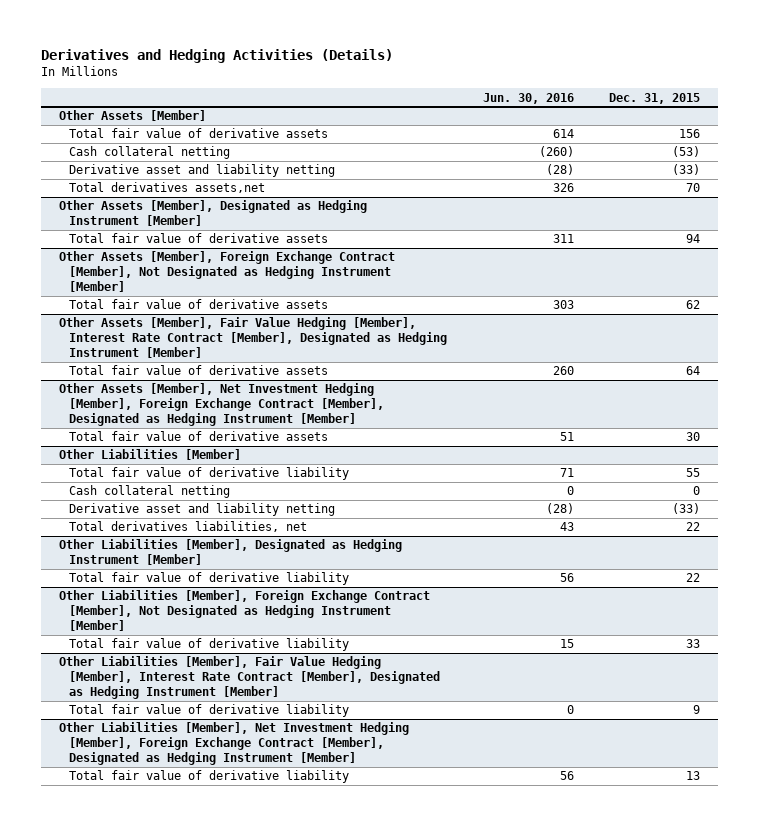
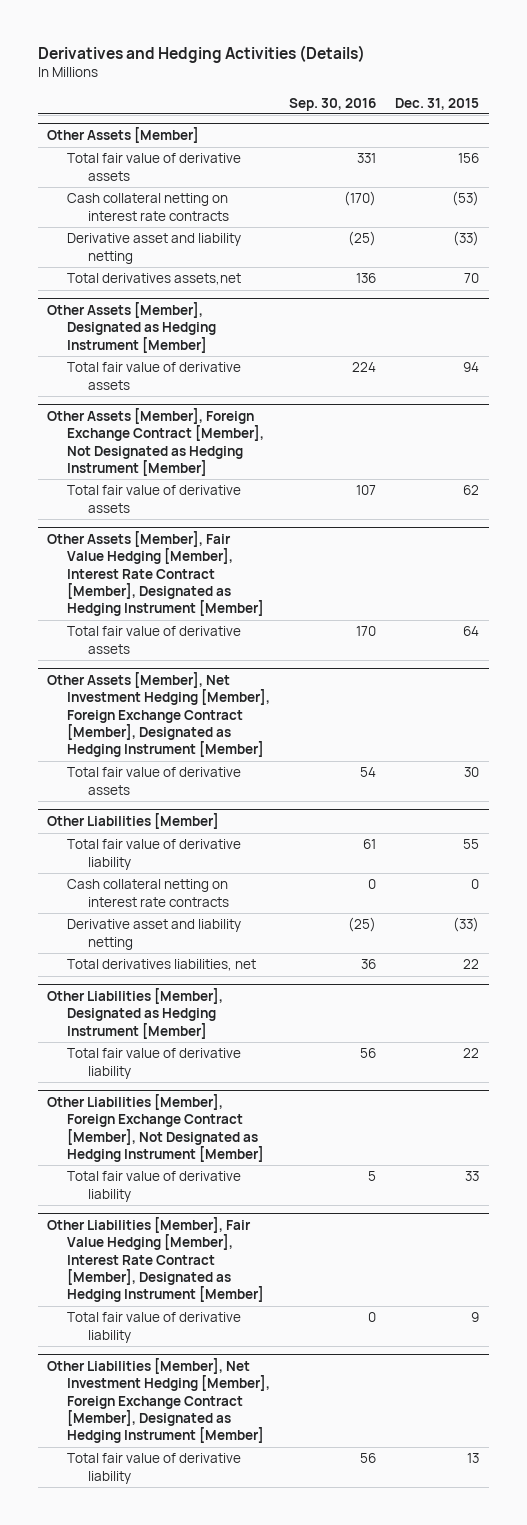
[482,92,574,104] Jun. 30, 2016 -> none
none -> [289,97,377,111] Sep. 30, 2016
[68,146,230,160] Cash collateral netting -> [67,193,229,221] Cash collateral netting on interest rate contracts
[68,485,230,499] Cash collateral netting -> [67,879,229,907] Cash collateral netting on interest rate contracts

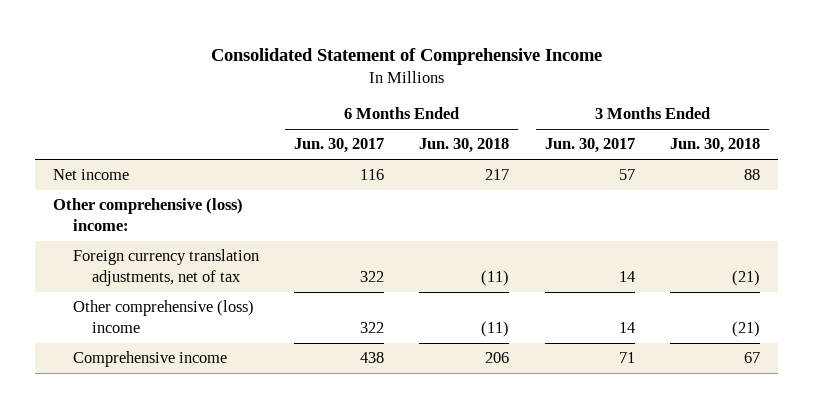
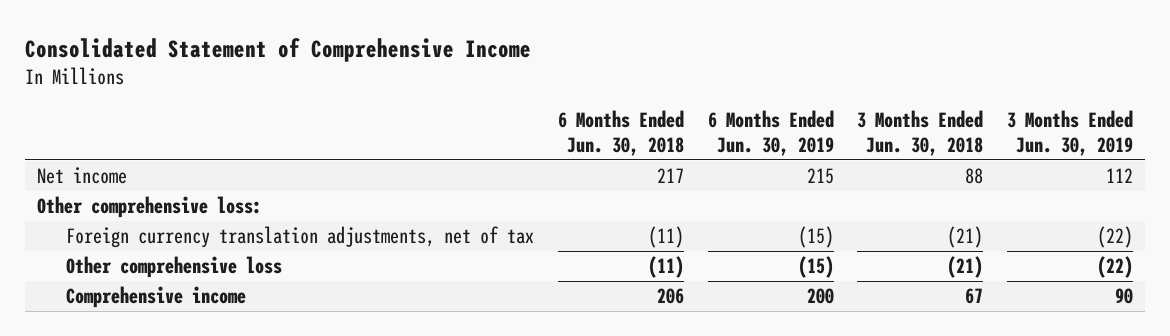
[294,138,385,154] Jun. 30, 2017 -> none
[544,138,635,154] Jun. 30, 2017 -> none
none -> [707,109,834,156] 6 Months Ended Jun. 30, 2019
none -> [1007,109,1134,156] 3 Months Ended Jun. 30, 2019
[53,198,244,232] Other comprehensive (loss) income: -> [36,196,262,219] Other comprehensive loss:
[72,300,254,334] Other comprehensive (loss) income -> [65,256,282,279] Other comprehensive loss

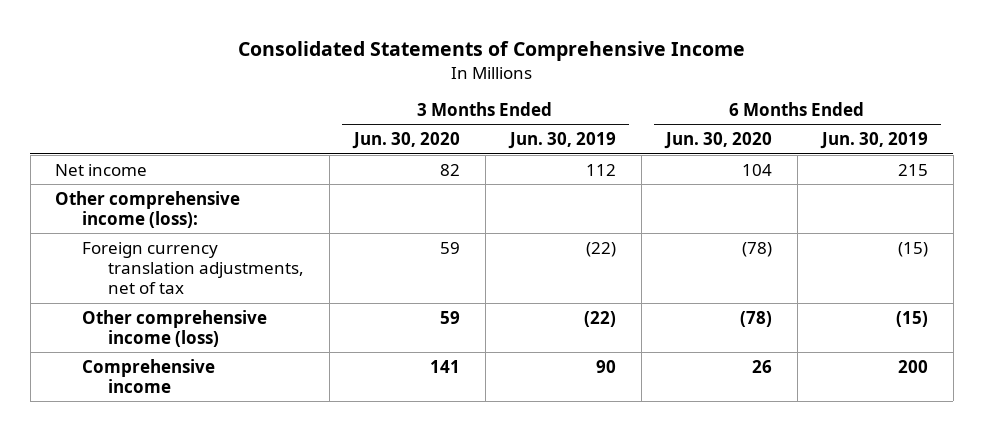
[24,37,531,62] Consolidated Statement of Comprehensive Income -> [237,41,745,62] Consolidated Statements of Comprehensive Income
[557,109,684,156] 6 Months Ended Jun. 30, 2018 -> none
[857,109,984,156] 3 Months Ended Jun. 30, 2018 -> none
none -> [352,132,461,150] Jun. 30, 2020
none -> [664,132,773,150] Jun. 30, 2020
[36,196,262,219] Other comprehensive loss: -> [55,190,241,228] Other comprehensive income (loss):
[65,256,282,279] Other comprehensive loss -> [81,309,267,347] Other comprehensive income (loss)

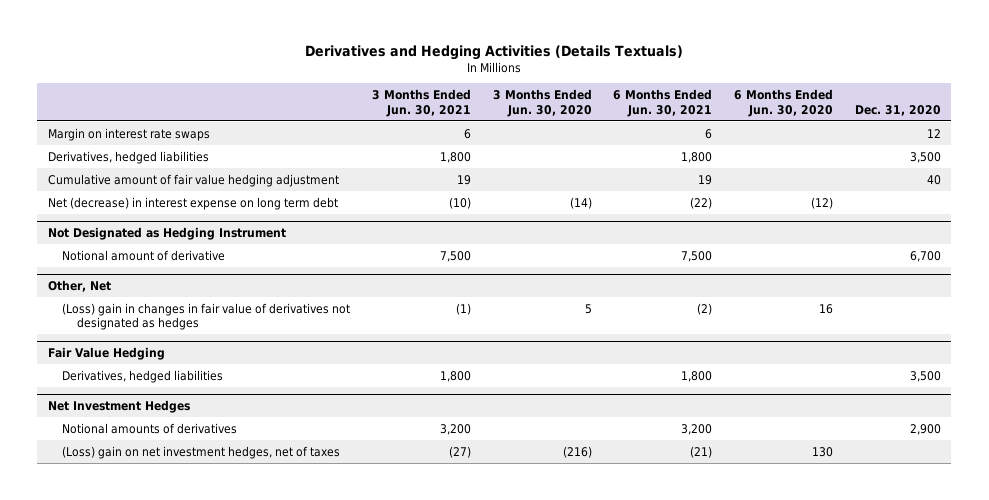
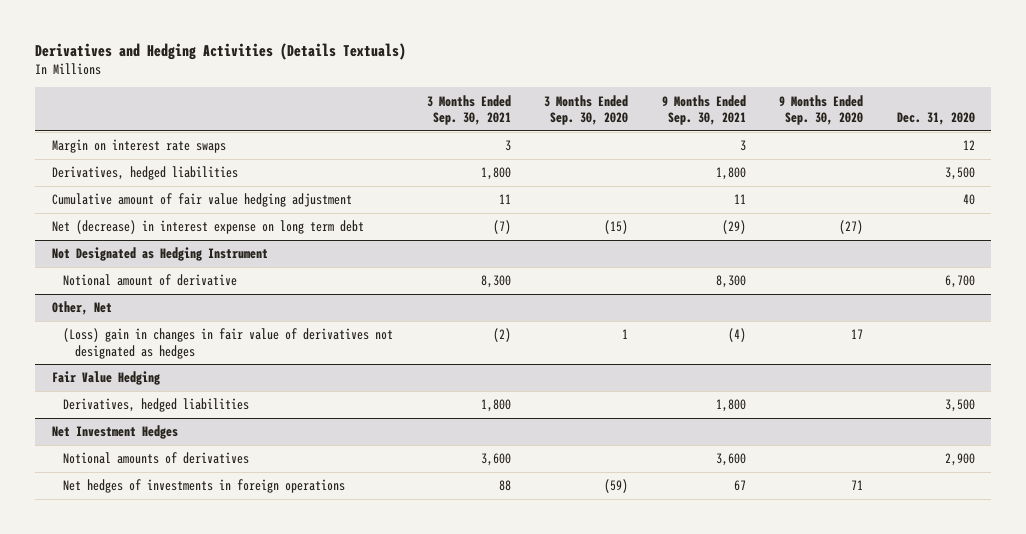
[372,89,472,117] 3 Months Ended Jun. 30, 2021 -> none
[492,89,592,117] 3 Months Ended Jun. 30, 2020 -> none
[613,89,713,117] 6 Months Ended Jun. 30, 2021 -> none
[733,89,833,117] 6 Months Ended Jun. 30, 2020 -> none
none -> [426,94,511,126] 3 Months Ended Sep. 30, 2021
none -> [544,94,629,126] 3 Months Ended Sep. 30, 2020
none -> [661,94,746,126] 9 Months Ended Sep. 30, 2021
none -> [779,94,864,126] 9 Months Ended Sep. 30, 2020
[62,445,341,459] (Loss) gain on net investment hedges, net of taxes -> [63,479,346,494] Net hedges of investments in foreign operations

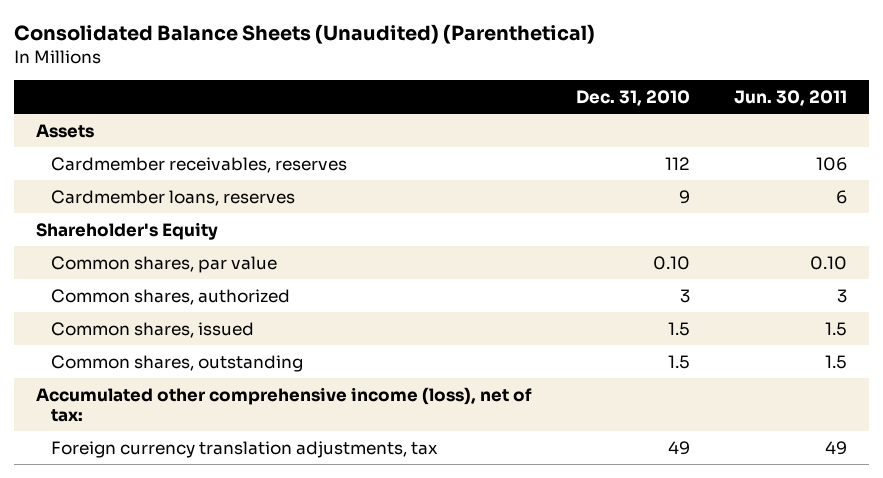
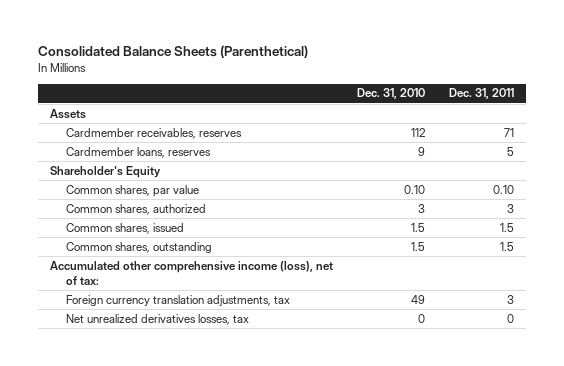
[13,24,595,45] Consolidated Balance Sheets (Unaudited) (Parenthetical) -> [38,45,309,59] Consolidated Balance Sheets (Parenthetical)
[733,90,847,107] Jun. 30, 2011 -> none
none -> [448,88,514,100] Dec. 31, 2011
none -> [66,313,250,325] Net unrealized derivatives losses, tax

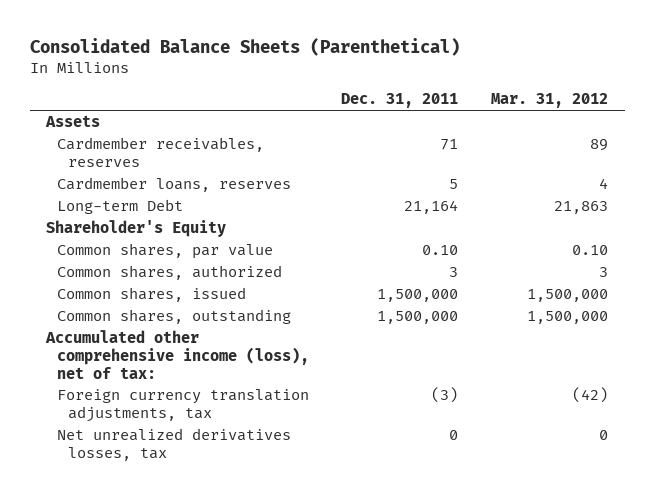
[356,88,425,100] Dec. 31, 2010 -> none
none -> [491,93,609,109] Mar. 31, 2012
none -> [56,199,183,215] Long-term Debt
[499,222,514,232] 1.5 -> [377,289,459,303] 1,500,000
[499,241,514,251] 1.5 -> [377,311,459,325] 1,500,000
[506,294,514,304] 3 -> [431,387,459,404] (3)

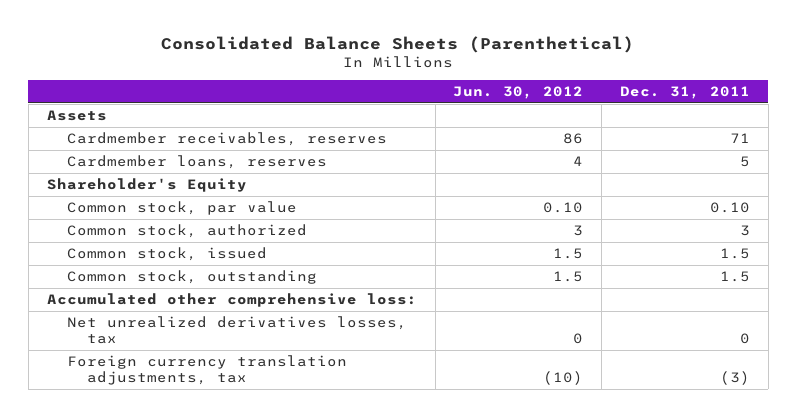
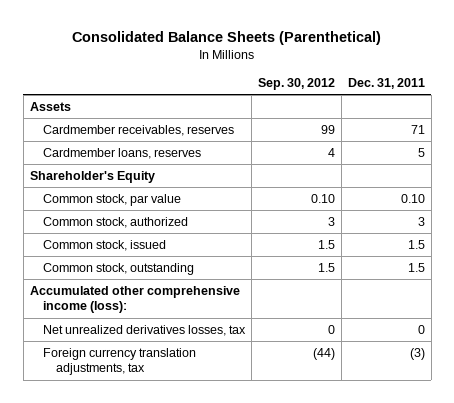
[453,86,584,100] Jun. 30, 2012 -> none
none -> [257,78,335,91] Sep. 30, 2012
[46,293,417,308] Accumulated other comprehensive loss: -> [29,285,240,314] Accumulated other comprehensive income (loss):

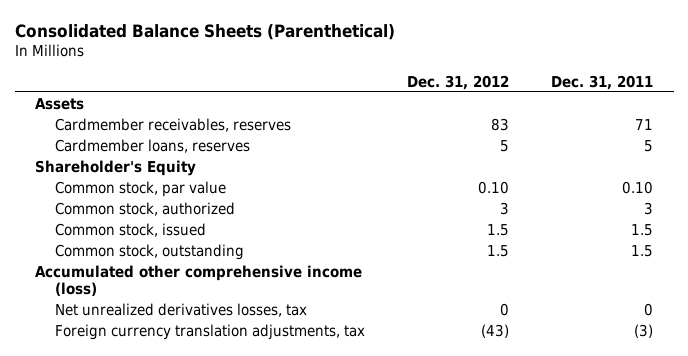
[257,78,335,91] Sep. 30, 2012 -> none
none -> [407,74,510,90] Dec. 31, 2012
[29,285,240,314] Accumulated other comprehensive income (loss): -> [35,264,363,296] Accumulated other comprehensive income (loss)

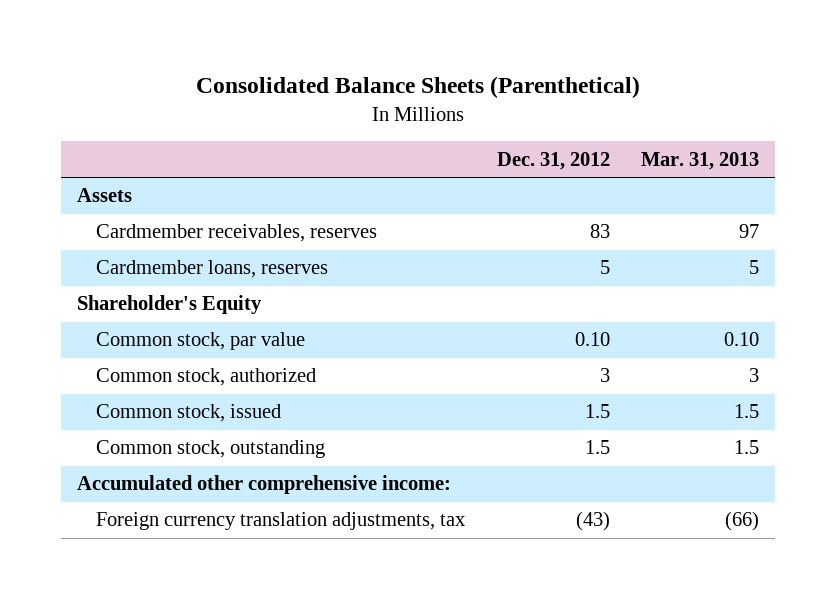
[550,74,653,90] Dec. 31, 2011 -> none
none -> [641,151,760,170] Mar. 31, 2013
[55,302,308,317] Net unrealized derivatives losses, tax -> none
[35,264,363,296] Accumulated other comprehensive income (loss) -> [77,475,452,495] Accumulated other comprehensive income:

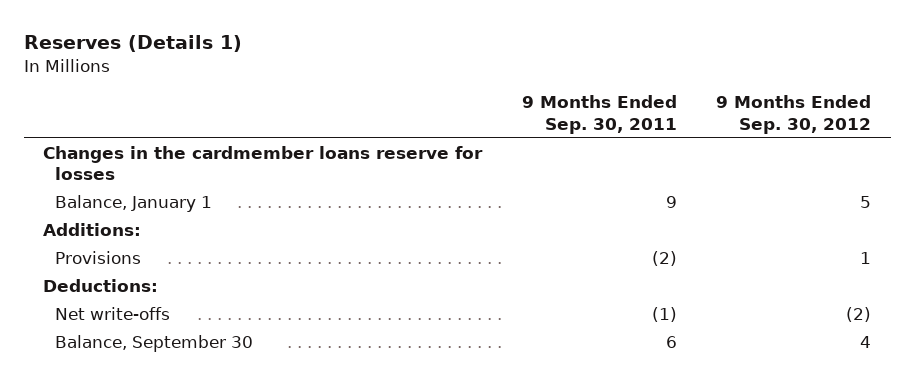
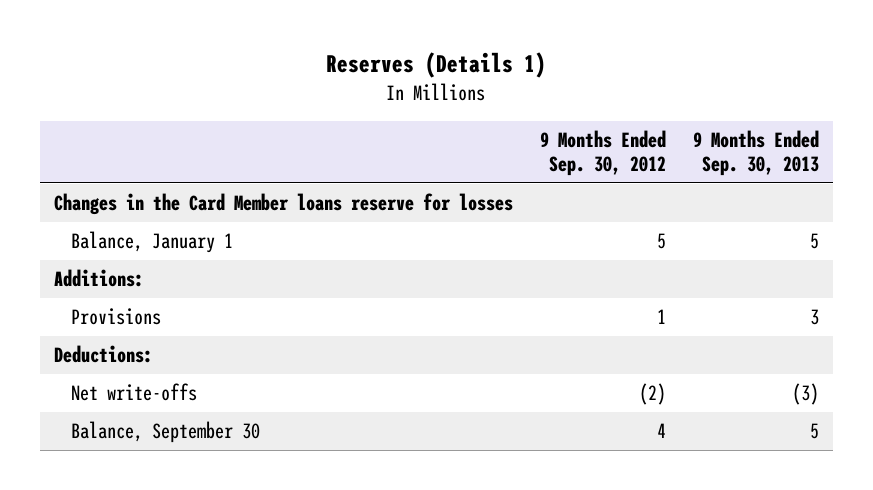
[521,95,677,134] 9 Months Ended Sep. 30, 2011 -> none
none -> [692,129,819,176] 9 Months Ended Sep. 30, 2013
[43,146,484,181] Changes in the cardmember loans reserve for losses -> [53,193,513,216] Changes in the Card Member loans reserve for losses

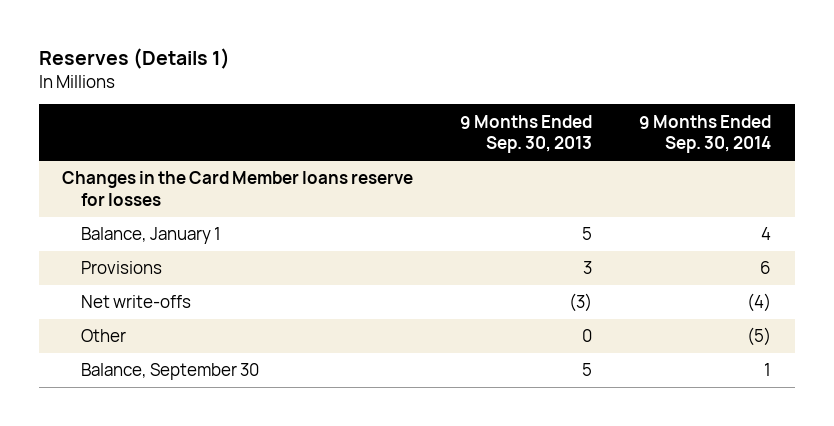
[539,129,666,176] 9 Months Ended Sep. 30, 2012 -> none
none -> [639,114,772,154] 9 Months Ended Sep. 30, 2014
[53,269,144,288] Additions: -> none
[53,345,153,364] Deductions: -> none
none -> [80,329,126,343] Other

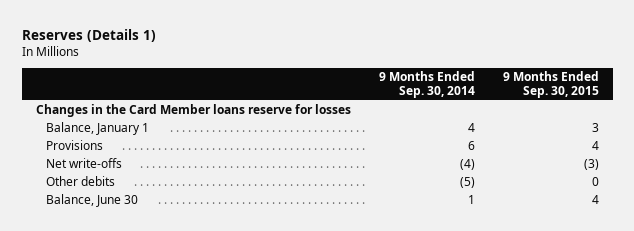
[460,114,593,154] 9 Months Ended Sep. 30, 2013 -> none
none -> [502,71,599,99] 9 Months Ended Sep. 30, 2015
[80,329,126,343] Other -> [45,176,115,187] Other debits
[80,363,259,381] Balance, September 30 -> [45,194,138,208] Balance, June 30

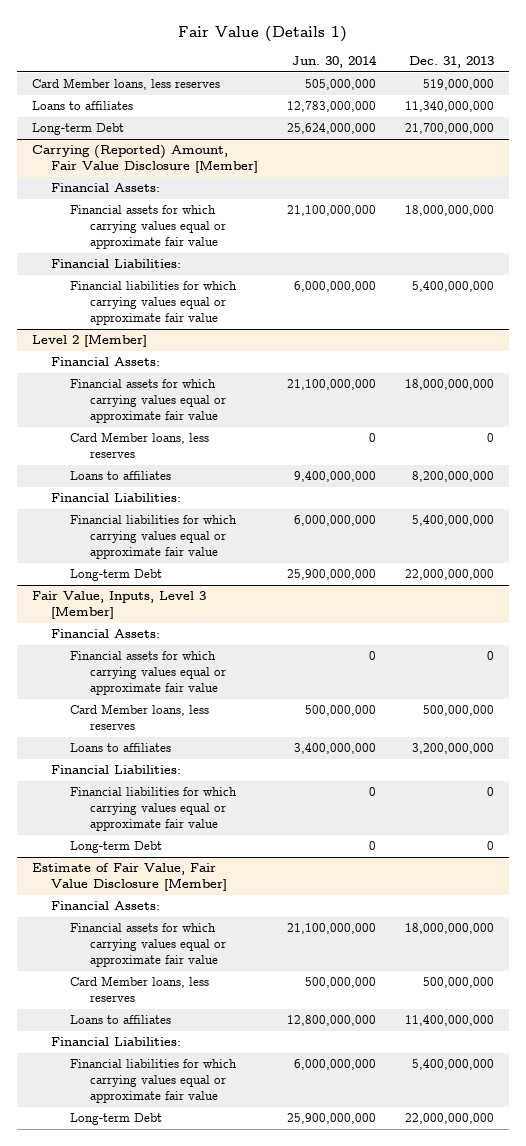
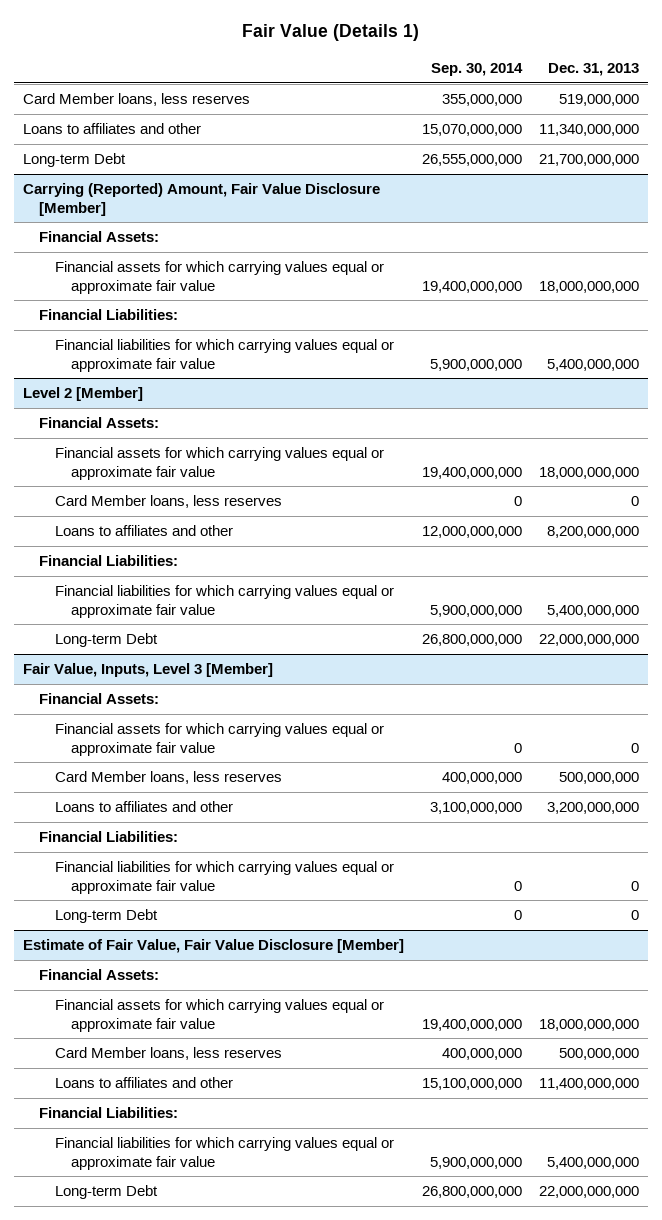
[292,55,378,69] Jun. 30, 2014 -> none
none -> [430,62,523,76] Sep. 30, 2014
[31,101,133,111] Loans to affiliates -> [22,123,201,135] Loans to affiliates and other
[70,471,172,481] Loans to affiliates -> [55,525,234,537] Loans to affiliates and other
[70,743,172,753] Loans to affiliates -> [55,801,234,813] Loans to affiliates and other
[70,1015,172,1025] Loans to affiliates -> [55,1077,234,1089] Loans to affiliates and other

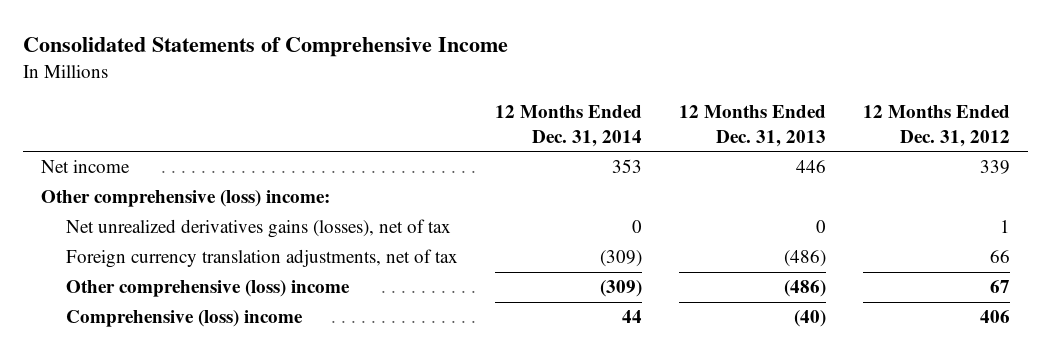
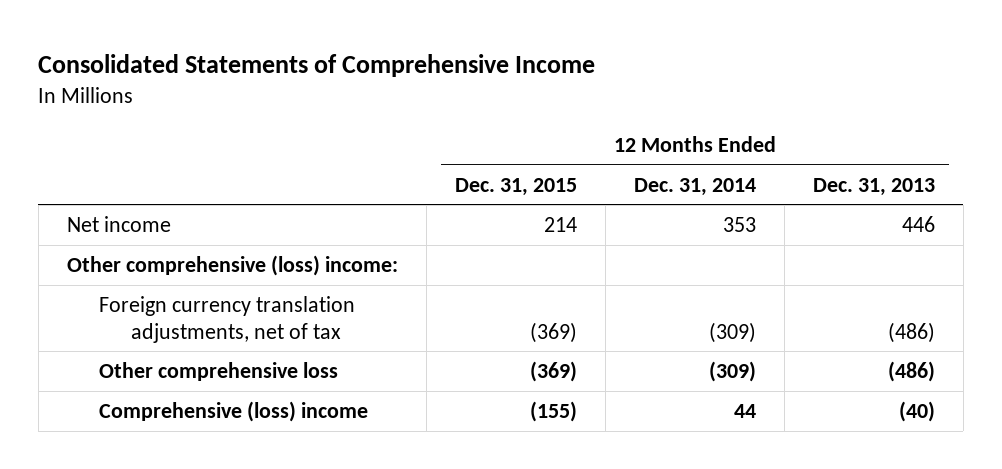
[862,105,1010,147] 12 Months Ended Dec. 31, 2012 -> none
none -> [454,177,577,196] Dec. 31, 2015
[65,219,451,239] Net unrealized derivatives gains (losses), net of tax -> none
[65,280,350,298] Other comprehensive (loss) income -> [98,362,338,382] Other comprehensive loss

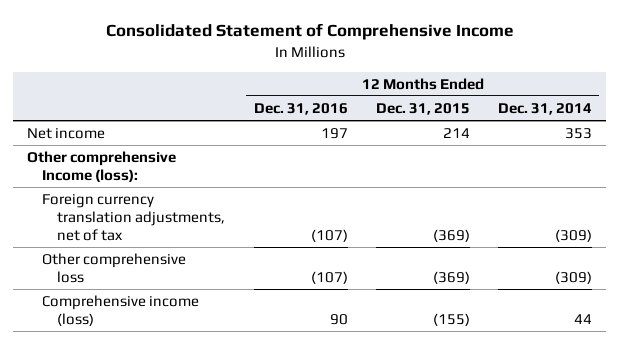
[38,53,596,77] Consolidated Statements of Comprehensive Income -> [105,23,514,41] Consolidated Statement of Comprehensive Income
[812,177,935,196] Dec. 31, 2013 -> none
none -> [253,102,348,115] Dec. 31, 2016
[66,255,398,277] Other comprehensive (loss) income: -> [27,151,177,182] Other comprehensive Income (loss):
[98,401,368,423] Comprehensive (loss) income -> [42,295,200,326] Comprehensive income (loss)

